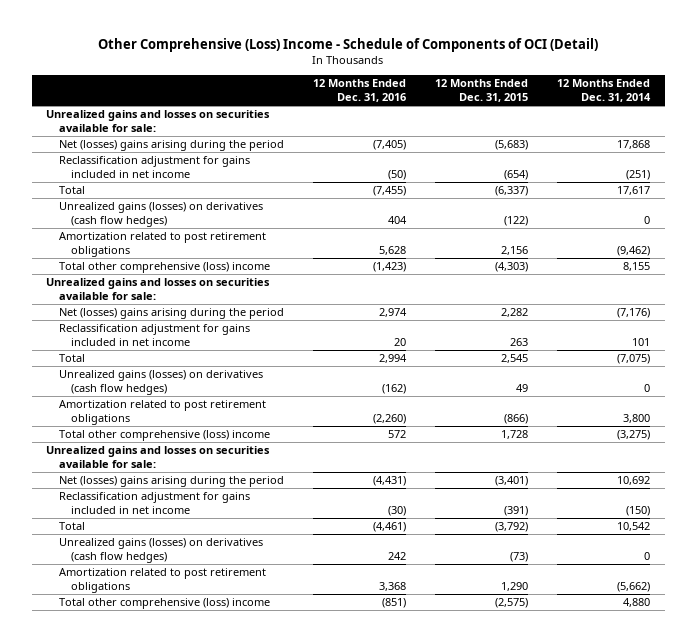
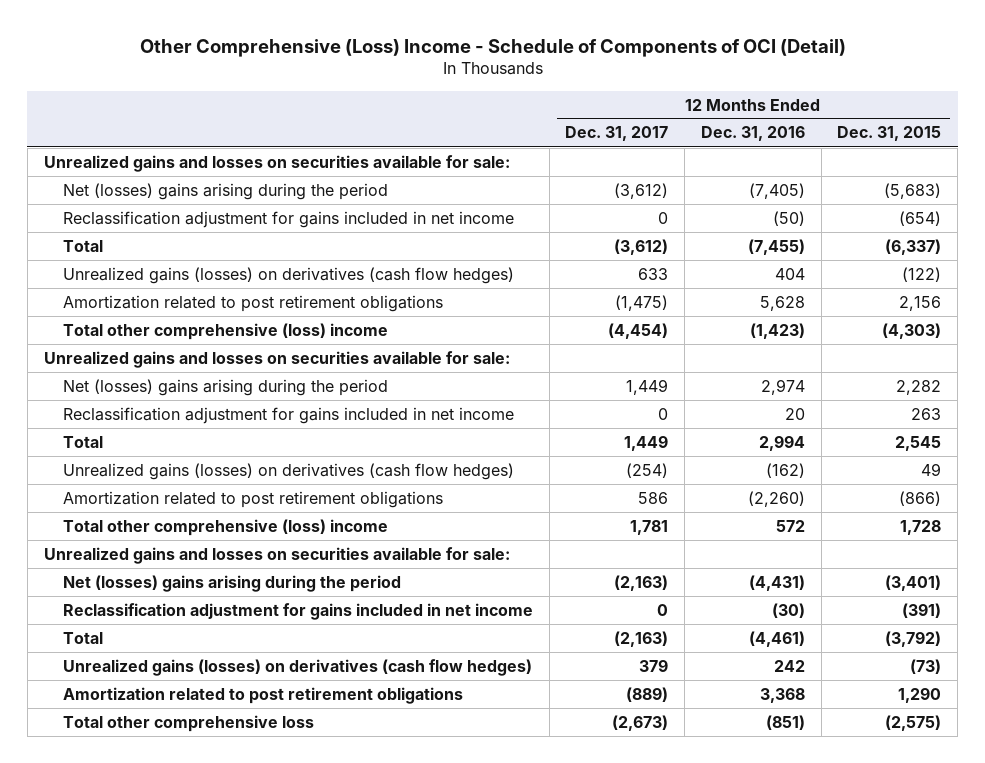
[557,79,652,103] 12 Months Ended Dec. 31, 2014 -> none
none -> [565,126,669,142] Dec. 31, 2017
[58,598,270,610] Total other comprehensive (loss) income -> [62,714,314,732] Total other comprehensive loss

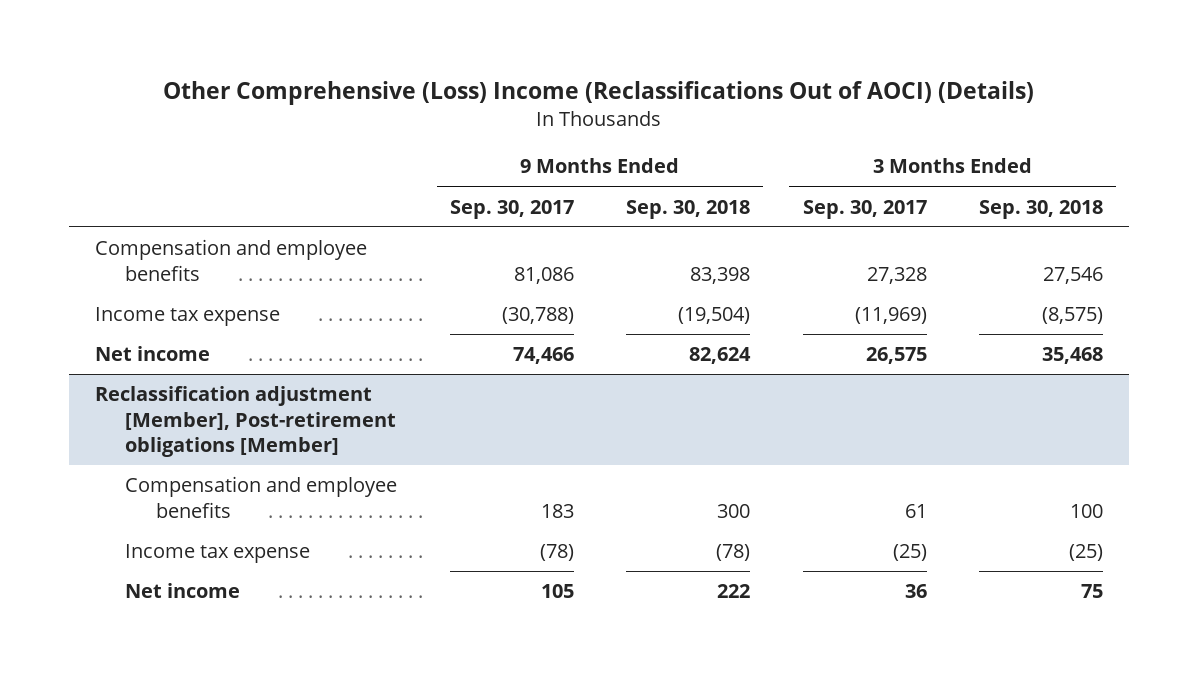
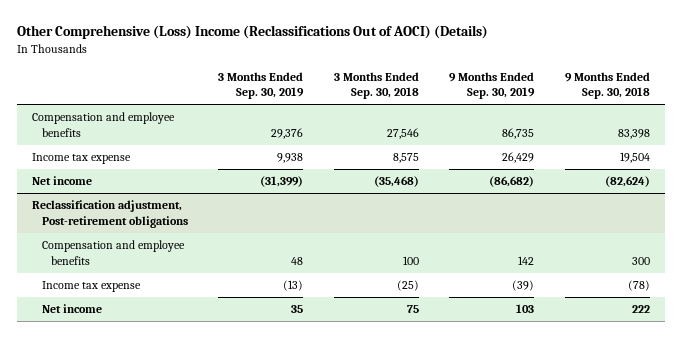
[449,199,574,219] Sep. 30, 2017 -> none
[802,199,927,219] Sep. 30, 2017 -> none
none -> [218,71,305,100] 3 Months Ended Sep. 30, 2019
none -> [449,71,536,100] 9 Months Ended Sep. 30, 2019
[678,307,751,325] (19,504) -> [619,152,650,164] 19,504
[1042,307,1104,325] (8,575) -> [392,153,419,164] 8,575
[689,347,752,365] 82,624 -> [604,176,650,188] (82,624)
[1042,347,1104,365] 35,468 -> [373,176,419,188] (35,468)
[94,386,397,458] Reclassification adjustment [Member], Post-retirement obligations [Member] -> [32,200,188,228] Reclassification adjustment, Post-retirement obligations

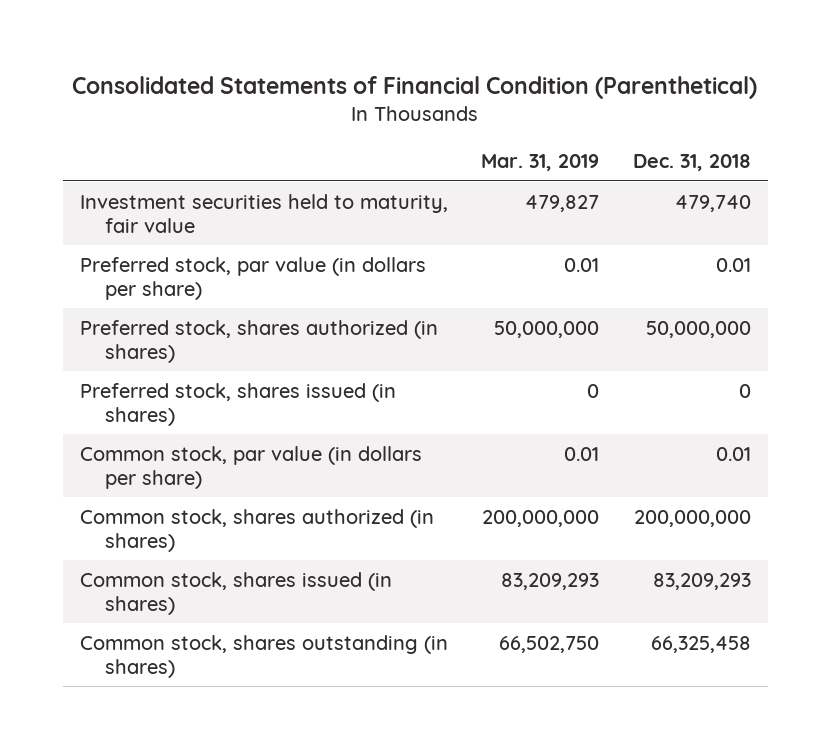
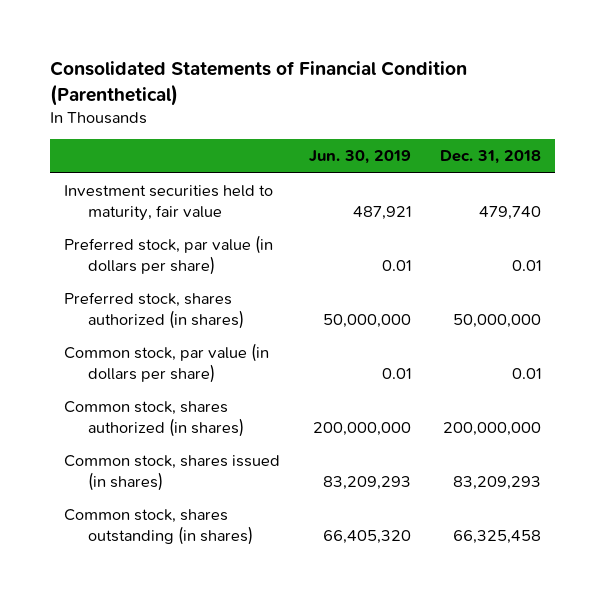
[481,154,600,172] Mar. 31, 2019 -> none
none -> [309,150,412,165] Jun. 30, 2019
[79,382,396,426] Preferred stock, shares issued (in shares) -> none

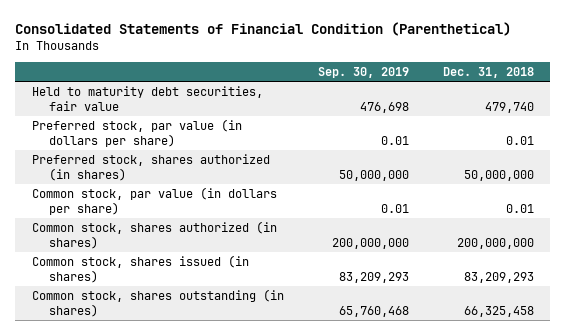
[309,150,412,165] Jun. 30, 2019 -> none
none -> [317,67,409,79] Sep. 30, 2019
[64,185,274,222] Investment securities held to maturity, fair value -> [32,85,264,111] Held to maturity debt securities, fair value

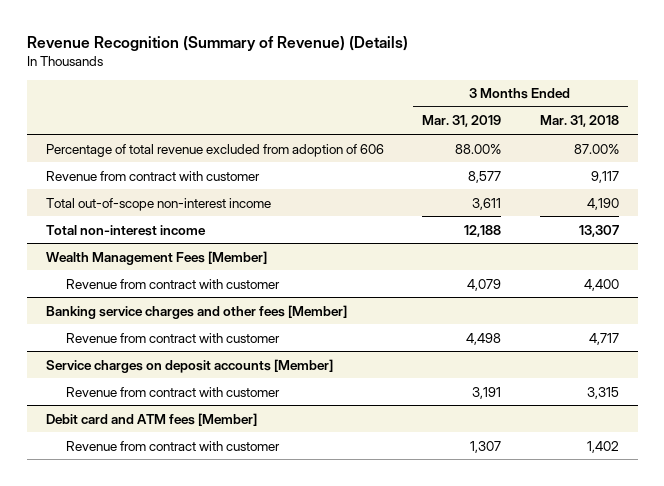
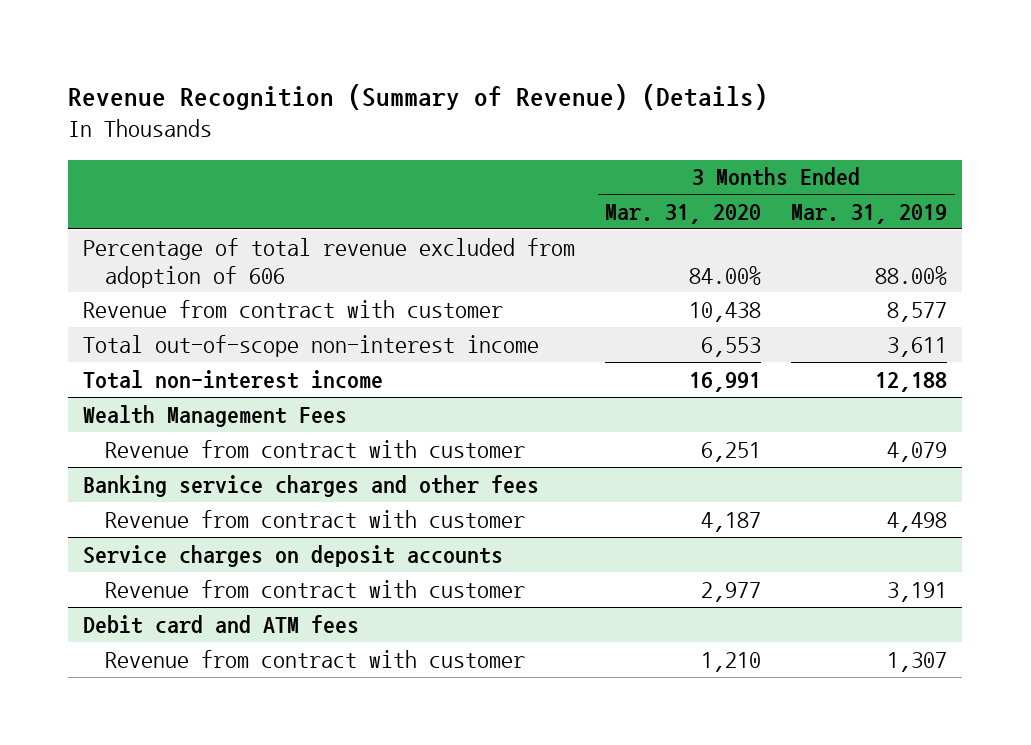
[539,115,619,128] Mar. 31, 2018 -> none
none -> [605,204,762,225] Mar. 31, 2020
[45,250,267,265] Wealth Management Fees [Member] -> [83,404,348,427] Wealth Management Fees
[45,304,347,319] Banking service charges and other fees [Member] -> [83,474,540,497] Banking service charges and other fees
[45,358,333,373] Service charges on deposit accounts [Member] -> [83,544,504,567] Service charges on deposit accounts
[45,412,257,426] Debit card and ATM fees [Member] -> [83,614,360,634] Debit card and ATM fees

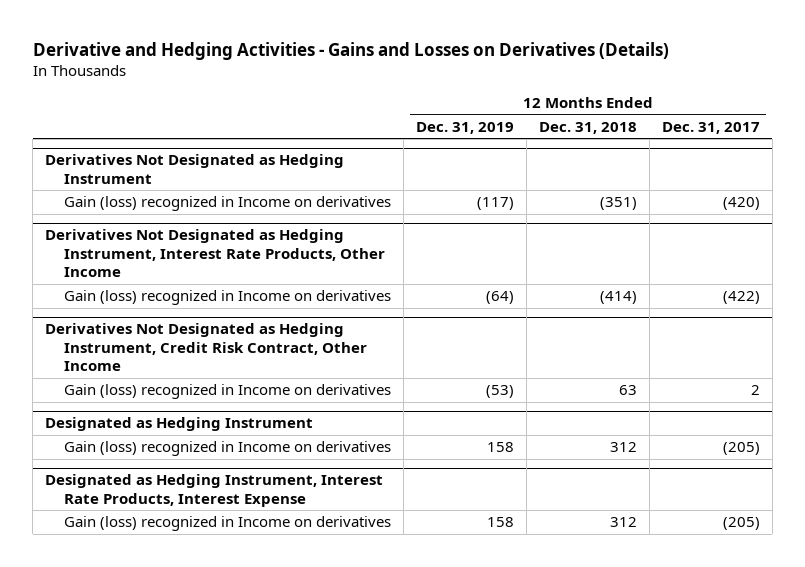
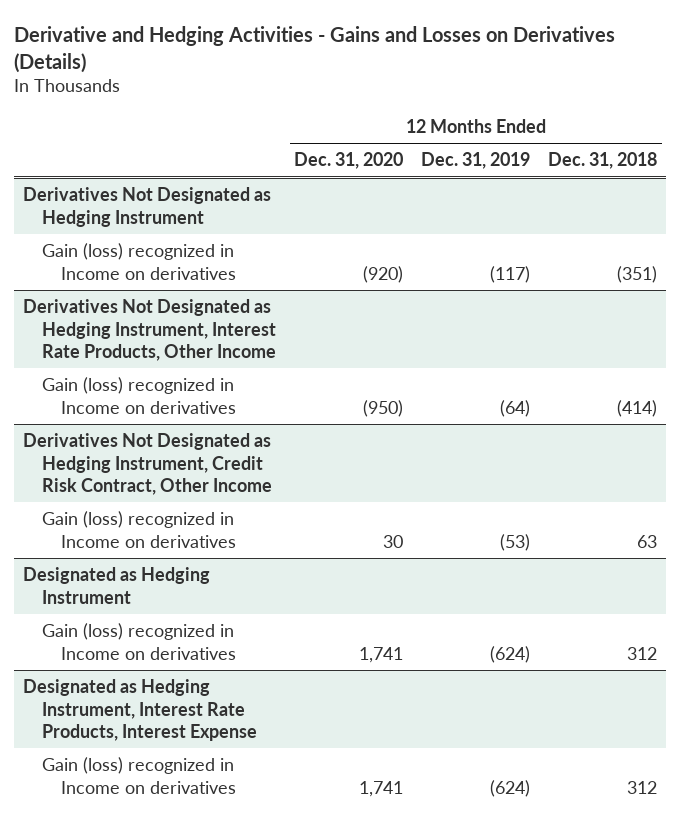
[661,121,760,134] Dec. 31, 2017 -> none
none -> [294,152,404,170] Dec. 31, 2020
[487,442,515,453] 158 -> [490,645,531,663] (624)
[487,517,515,528] 158 -> [490,779,531,797] (624)

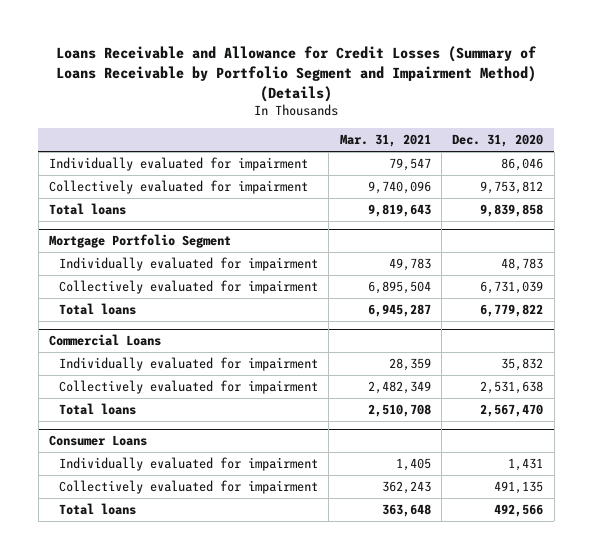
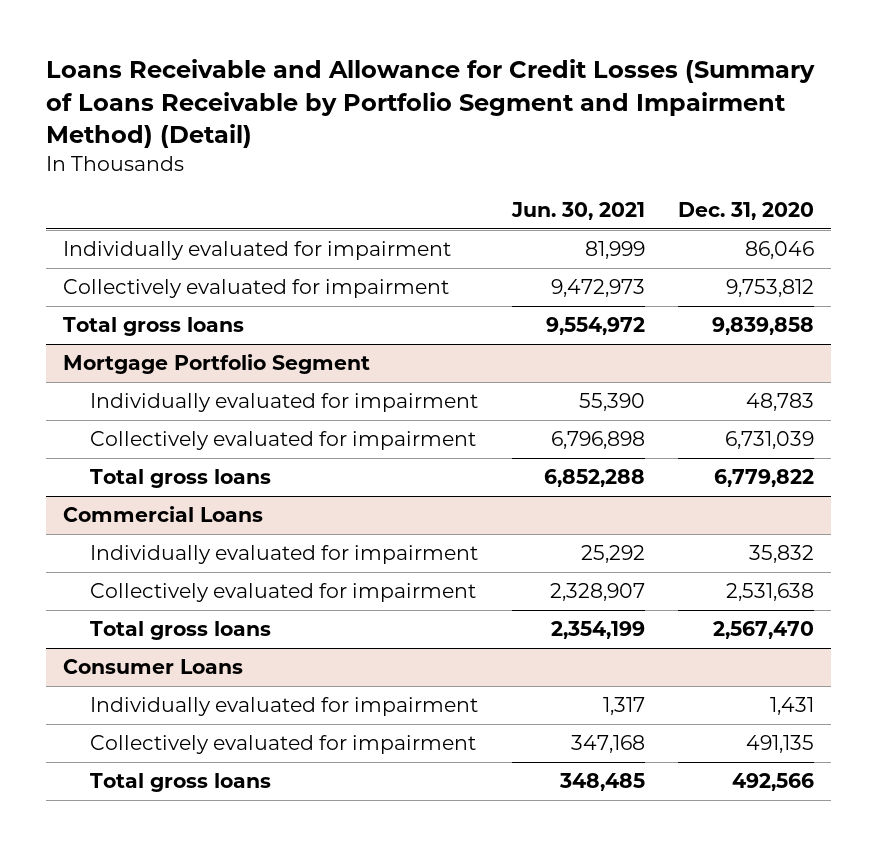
[56,46,538,103] Loans Receivable and Allowance for Credit Losses (Summary of Loans Receivable by Portfolio Segment and Impairment Method) (Details) -> [46,59,816,148] Loans Receivable and Allowance for Credit Losses (Summary of Loans Receivable by Portfolio Segment and Impairment Method) (Detail)
[339,134,431,148] Mar. 31, 2021 -> none
none -> [510,202,645,221] Jun. 30, 2021
[49,202,127,215] Total loans -> [63,317,245,337] Total gross loans
[58,302,136,315] Total loans -> [90,469,272,489] Total gross loans
[58,402,136,415] Total loans -> [90,621,272,641] Total gross loans
[58,502,136,515] Total loans -> [90,773,272,793] Total gross loans

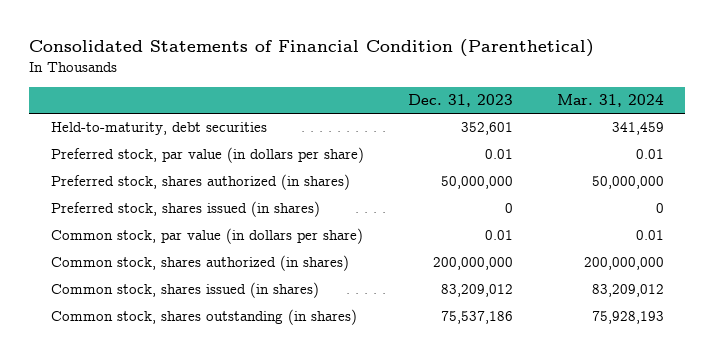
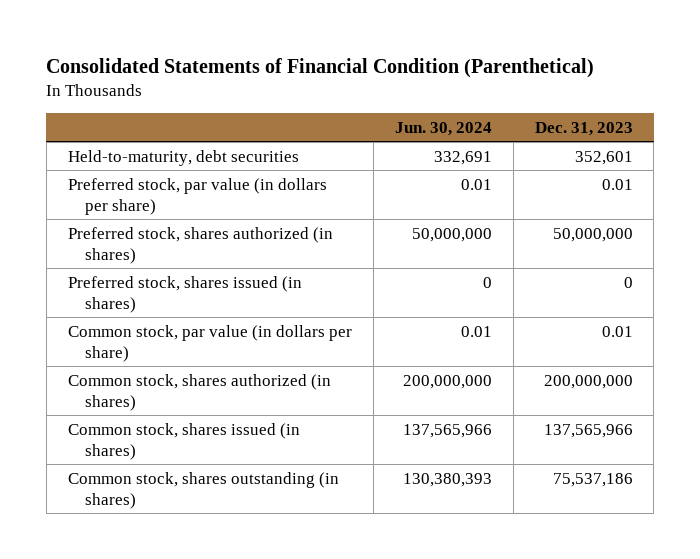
[556,94,664,108] Mar. 31, 2024 -> none
none -> [394,121,492,136] Jun. 30, 2024
[440,284,513,298] 83,209,012 -> [543,423,633,438] 137,565,966

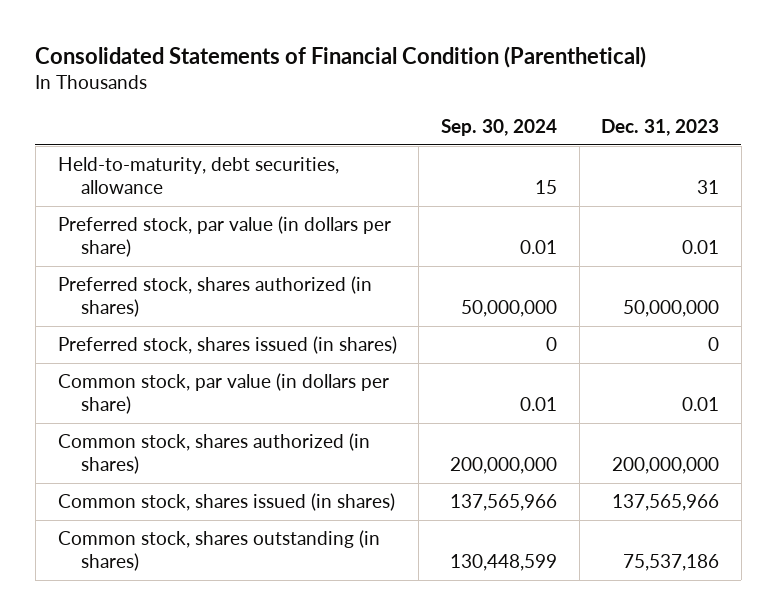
[394,121,492,136] Jun. 30, 2024 -> none
none -> [440,119,557,137] Sep. 30, 2024
[67,149,299,166] Held-to-maturity, debt securities -> [57,157,339,195] Held-to-maturity, debt securities, allowance
[574,150,633,165] 352,601 -> [697,180,720,195] 31

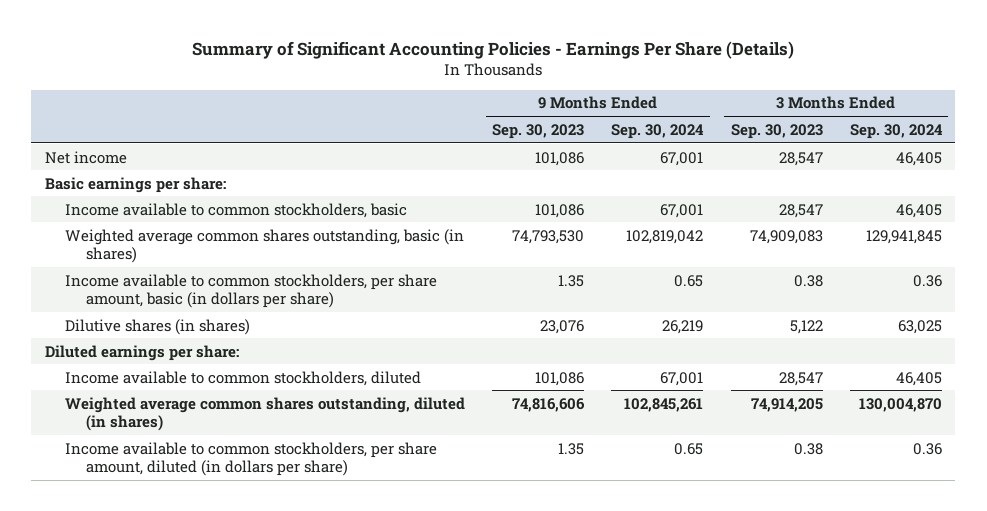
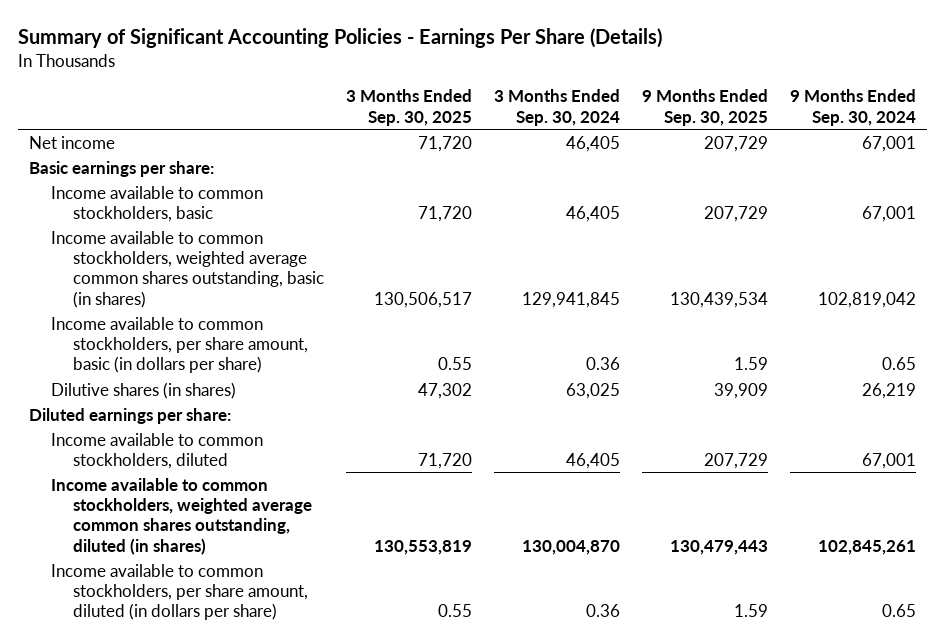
[492,123,585,139] Sep. 30, 2023 -> none
[730,123,823,139] Sep. 30, 2023 -> none
none -> [346,89,473,126] 3 Months Ended Sep. 30, 2025
none -> [642,89,769,126] 9 Months Ended Sep. 30, 2025
[65,228,465,264] Weighted average common shares outstanding, basic (in shares) -> [51,230,325,308] Income available to common stockholders, weighted average common shares outstanding, basic (in shares)
[65,396,466,432] Weighted average common shares outstanding, diluted (in shares) -> [51,477,313,555] Income available to common stockholders, weighted average common shares outstanding, diluted (in shares)

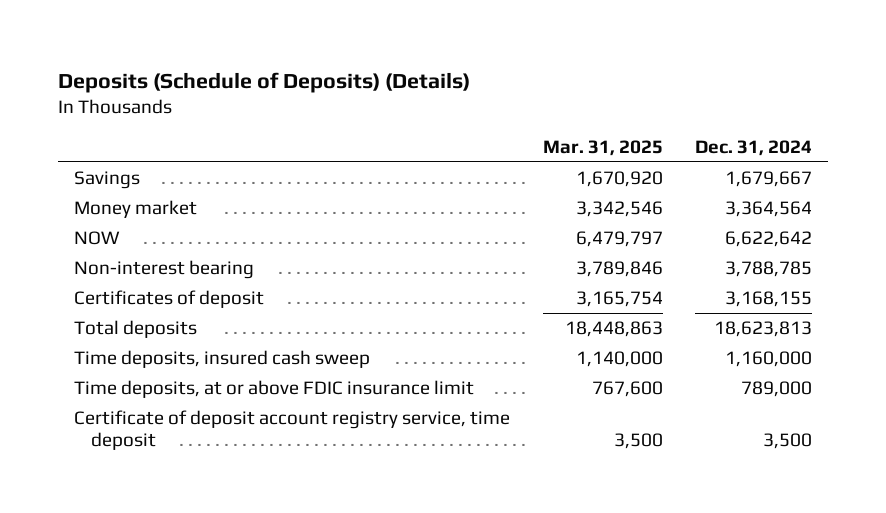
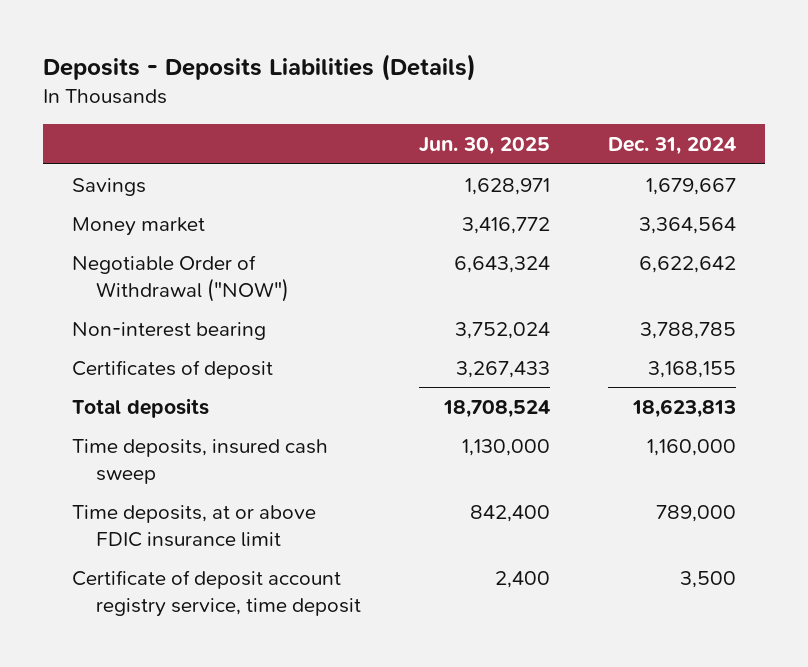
[58,71,471,93] Deposits (Schedule of Deposits) (Details) -> [42,54,476,82] Deposits - Deposits Liabilities (Details)
[542,139,663,156] Mar. 31, 2025 -> none
none -> [418,137,550,156] Jun. 30, 2025
[74,230,121,245] NOW -> [71,254,289,302] Negotiable Order of Withdrawal ("NOW")

